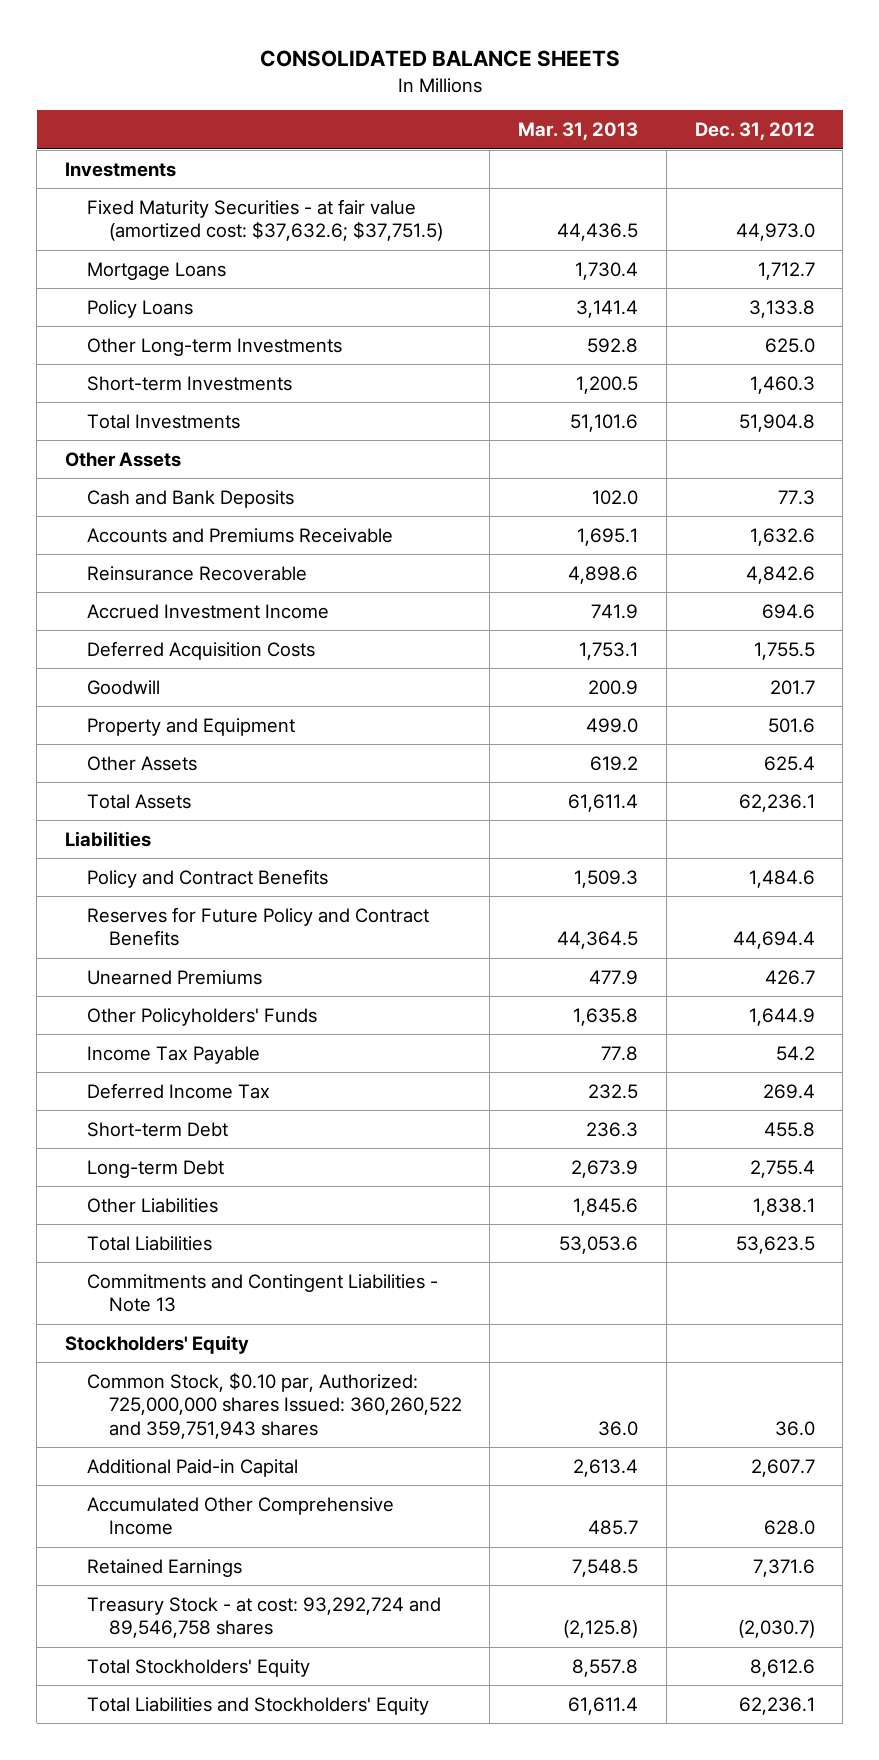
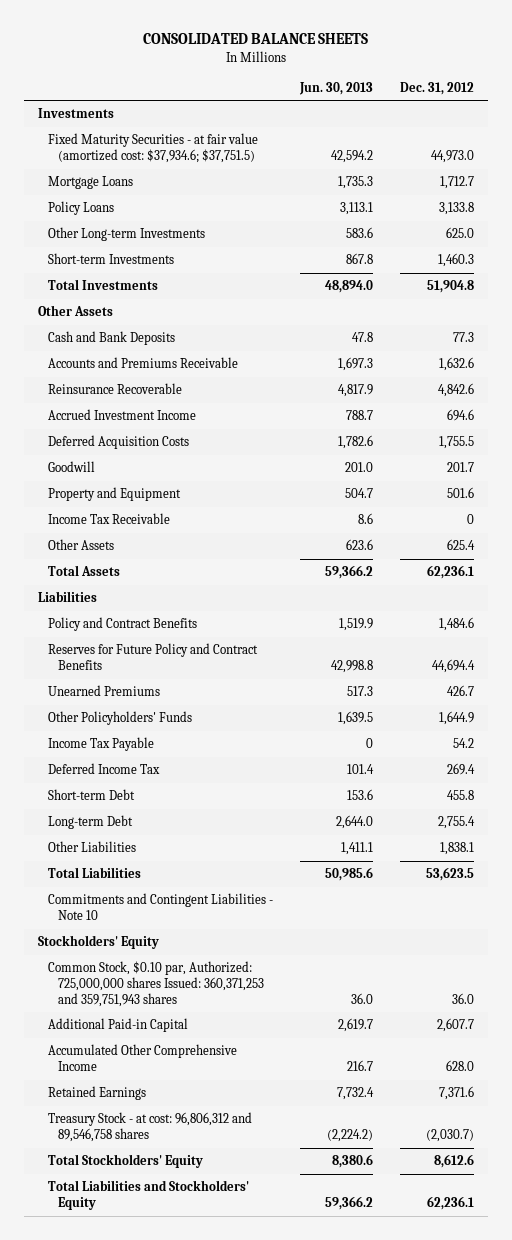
[518,122,639,141] Mar. 31, 2013 -> none
none -> [299,81,374,95] Jun. 30, 2013
[86,198,443,242] Fixed Maturity Securities - at fair value (amortized cost: $37,632.6; $37,751.5) -> [48,133,259,164] Fixed Maturity Securities - at fair value (amortized cost: $37,934.6; $37,751.5)
none -> [48,513,171,525] Income Tax Receivable
[86,1273,438,1313] Commitments and Contingent Liabilities - Note 13 -> [48,893,274,921] Commitments and Contingent Liabilities - Note 10
[86,1371,462,1439] Common Stock, $0.10 par, Authorized: 725,000,000 shares Issued: 360,260,522 and 359,751,943 shares -> [48,961,265,1007] Common Stock, $0.10 par, Authorized: 725,000,000 shares Issued: 360,371,253 and 359,751,943 shares
[86,1596,441,1639] Treasury Stock - at cost: 93,292,724 and 89,546,758 shares -> [48,1112,253,1143] Treasury Stock - at cost: 96,806,312 and 89,546,758 shares

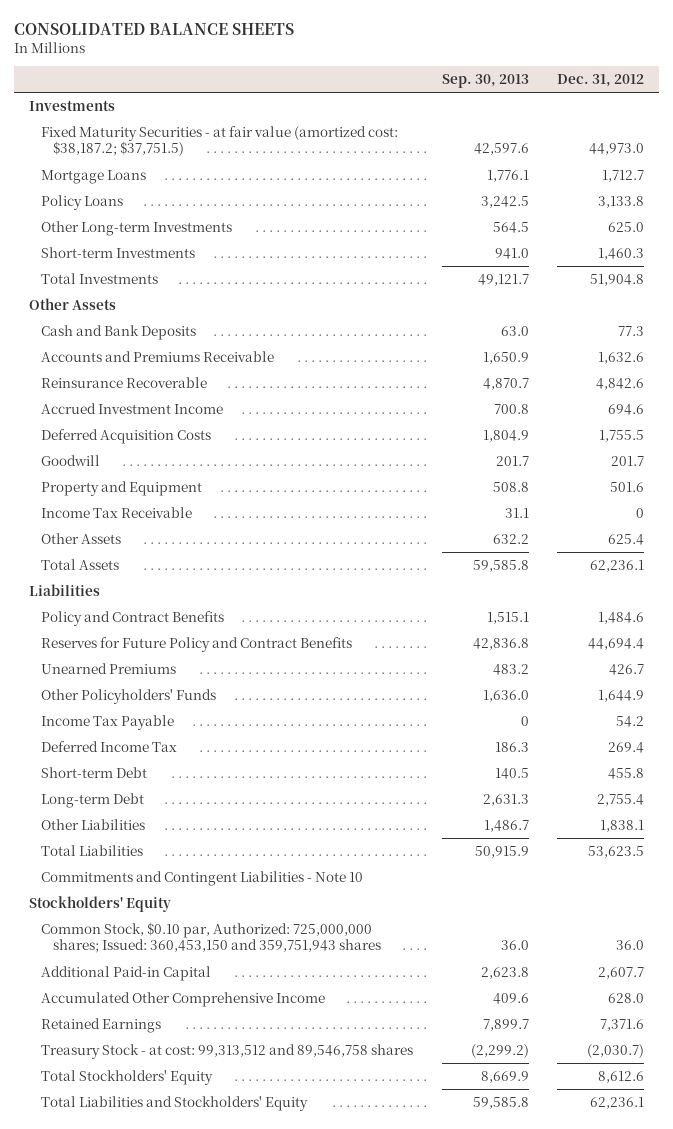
[299,81,374,95] Jun. 30, 2013 -> none
none -> [441,74,529,89] Sep. 30, 2013
[48,133,259,164] Fixed Maturity Securities - at fair value (amortized cost: $37,934.6; $37,751.5) -> [40,125,398,157] Fixed Maturity Securities - at fair value (amortized cost: $38,187.2; $37,751.5)
[48,961,265,1007] Common Stock, $0.10 par, Authorized: 725,000,000 shares Issued: 360,371,253 and 359,751,943 shares -> [40,921,381,954] Common Stock, $0.10 par, Authorized: 725,000,000 shares; Issued: 360,453,150 and 359,751,943 shares
[48,1112,253,1143] Treasury Stock - at cost: 96,806,312 and 89,546,758 shares -> [40,1043,413,1059] Treasury Stock - at cost: 99,313,512 and 89,546,758 shares

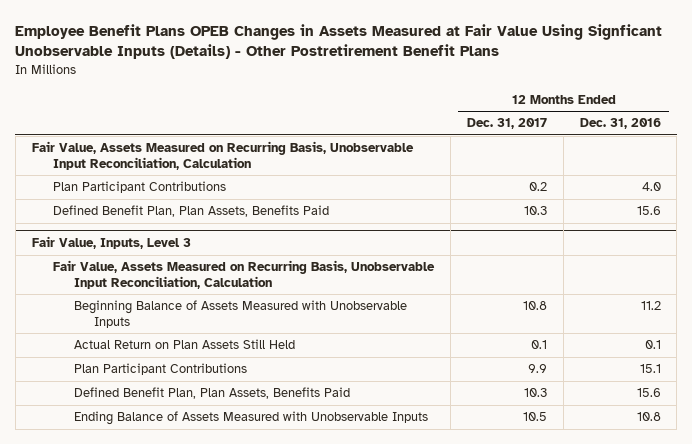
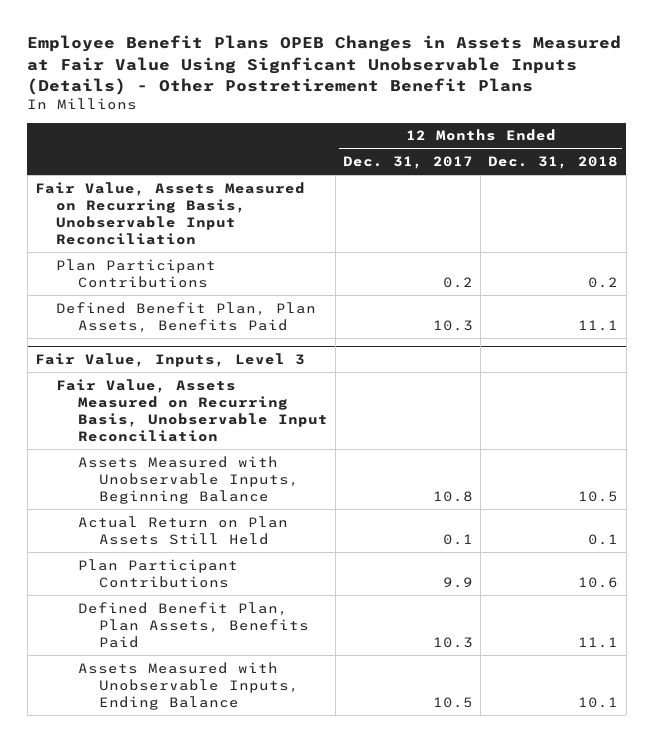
[579,118,661,130] Dec. 31, 2016 -> none
none -> [488,156,619,170] Dec. 31, 2018
[31,141,414,171] Fair Value, Assets Measured on Recurring Basis, Unobservable Input Reconciliation, Calculation -> [34,181,305,246] Fair Value, Assets Measured on Recurring Basis, Unobservable Input Reconciliation
[52,260,435,290] Fair Value, Assets Measured on Recurring Basis, Unobservable Input Reconciliation, Calculation -> [56,378,328,443] Fair Value, Assets Measured on Recurring Basis, Unobservable Input Reconciliation
[73,300,407,329] Beginning Balance of Assets Measured with Unobservable Inputs -> [77,455,300,505] Assets Measured with Unobservable Inputs, Beginning Balance
[73,411,428,426] Ending Balance of Assets Measured with Unobservable Inputs -> [77,661,300,711] Assets Measured with Unobservable Inputs, Ending Balance

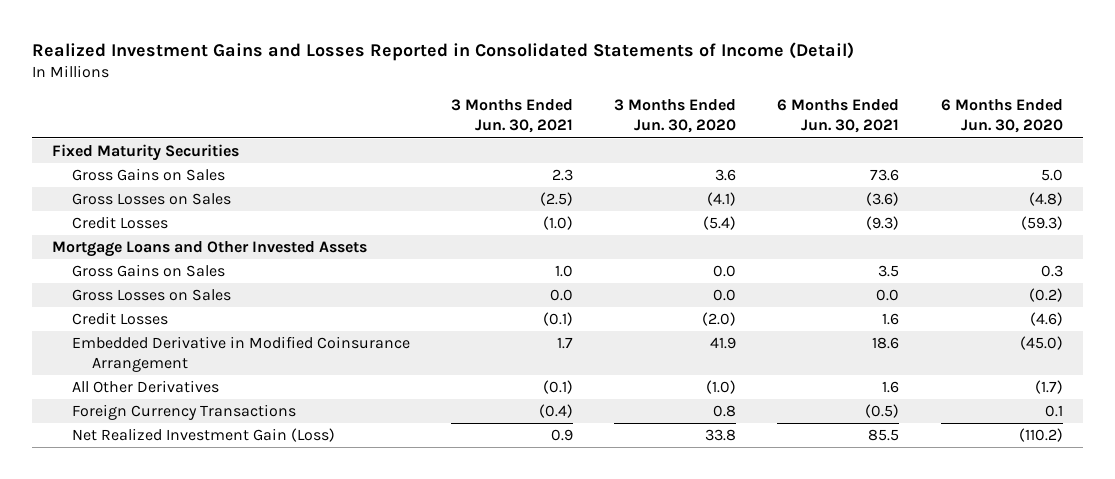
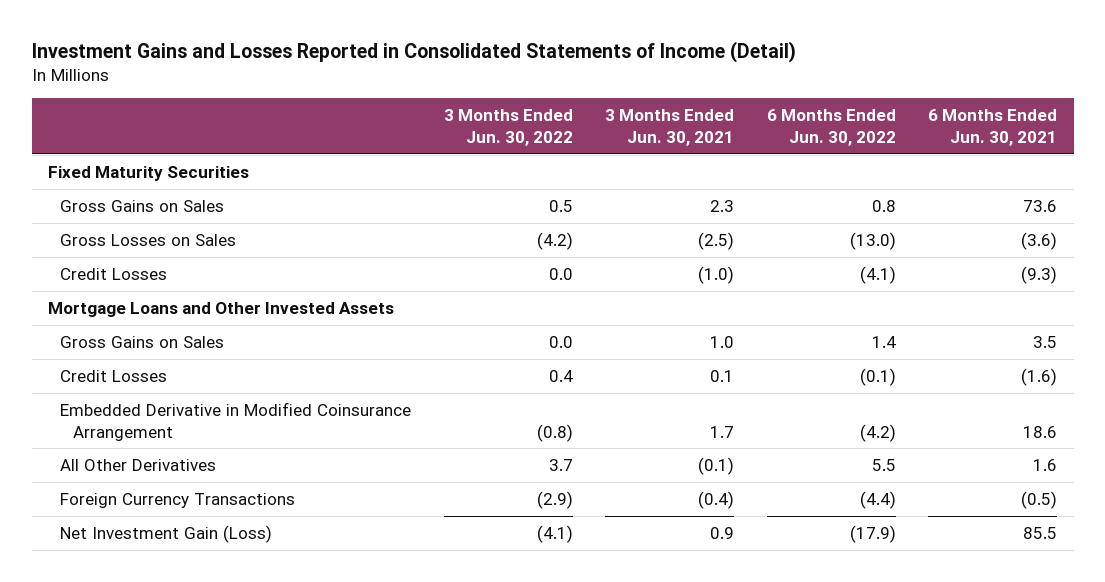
[31,42,854,62] Realized Investment Gains and Losses Reported in Consolidated Statements of Income (Detail) -> [31,41,796,64] Investment Gains and Losses Reported in Consolidated Statements of Income (Detail)
[614,99,737,134] 3 Months Ended Jun. 30, 2020 -> none
[940,99,1063,134] 6 Months Ended Jun. 30, 2020 -> none
none -> [443,109,573,146] 3 Months Ended Jun. 30, 2022
none -> [766,109,896,146] 6 Months Ended Jun. 30, 2022
[72,289,232,302] Gross Losses on Sales -> none
[543,312,574,327] (0.1) -> [710,369,735,382] 0.1
[882,313,900,326] 1.6 -> [1021,367,1058,386] (1.6)
[72,428,336,443] Net Realized Investment Gain (Loss) -> [60,524,273,543] Net Investment Gain (Loss)

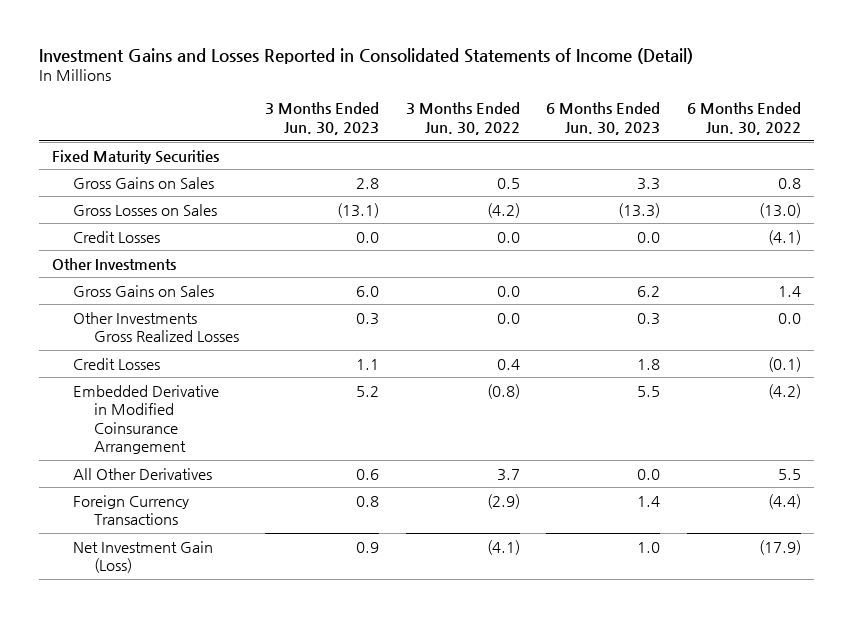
[605,109,735,146] 3 Months Ended Jun. 30, 2021 -> none
[928,109,1058,146] 6 Months Ended Jun. 30, 2021 -> none
none -> [265,102,380,135] 3 Months Ended Jun. 30, 2023
none -> [546,102,661,135] 6 Months Ended Jun. 30, 2023
[47,301,394,317] Mortgage Loans and Other Invested Assets -> [51,257,176,270] Other Investments
none -> [72,311,240,343] Other Investments Gross Realized Losses

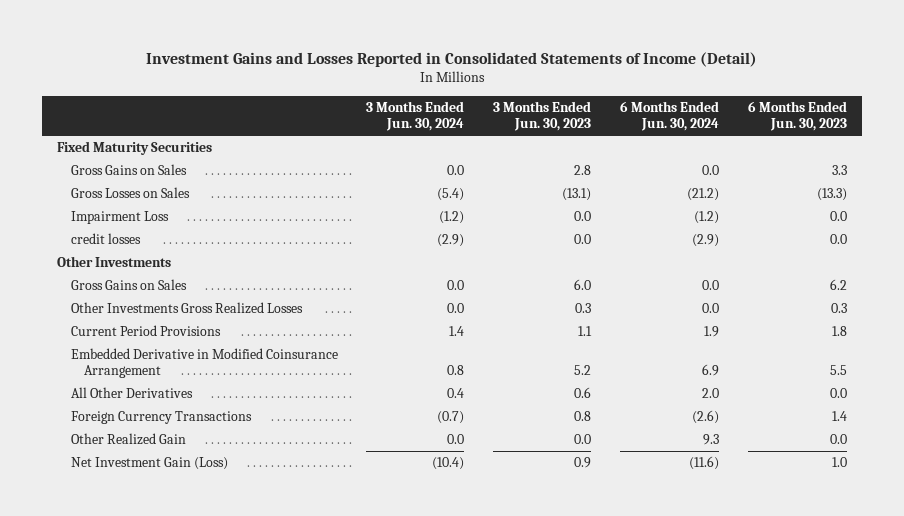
[405,102,520,135] 3 Months Ended Jun. 30, 2022 -> none
[686,102,801,135] 6 Months Ended Jun. 30, 2022 -> none
none -> [366,101,465,132] 3 Months Ended Jun. 30, 2024
none -> [620,101,720,132] 6 Months Ended Jun. 30, 2024
none -> [70,211,169,225] Impairment Loss
[72,230,160,243] Credit Losses -> [70,233,141,245] credit losses
[72,357,160,370] Credit Losses -> [70,325,221,337] Current Period Provisions
none -> [70,433,186,446] Other Realized Gain

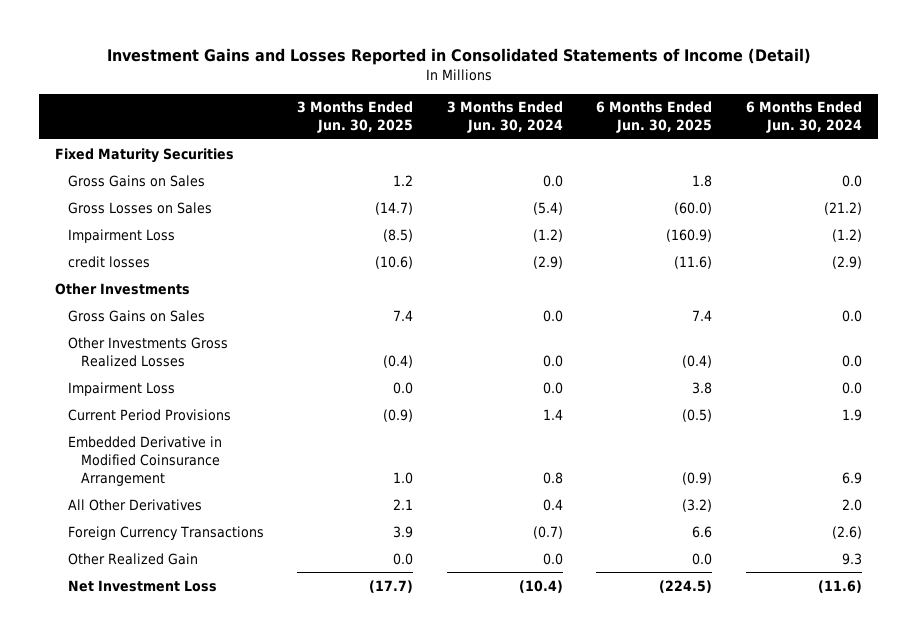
[493,101,592,132] 3 Months Ended Jun. 30, 2023 -> none
[748,101,848,132] 6 Months Ended Jun. 30, 2023 -> none
none -> [297,101,414,134] 3 Months Ended Jun. 30, 2025
none -> [596,101,713,134] 6 Months Ended Jun. 30, 2025
none -> [68,381,176,396] Impairment Loss
[70,457,228,471] Net Investment Gain (Loss) -> [68,579,218,592] Net Investment Loss

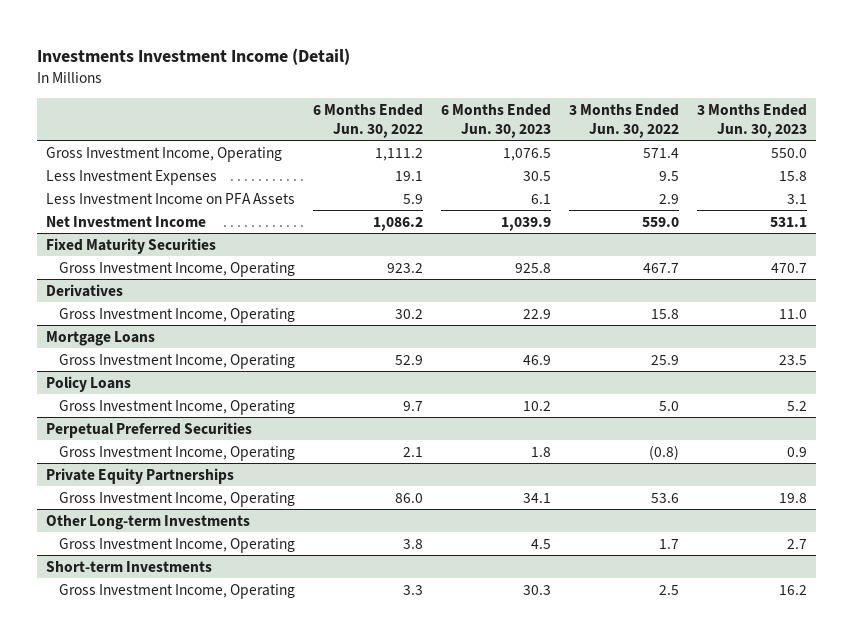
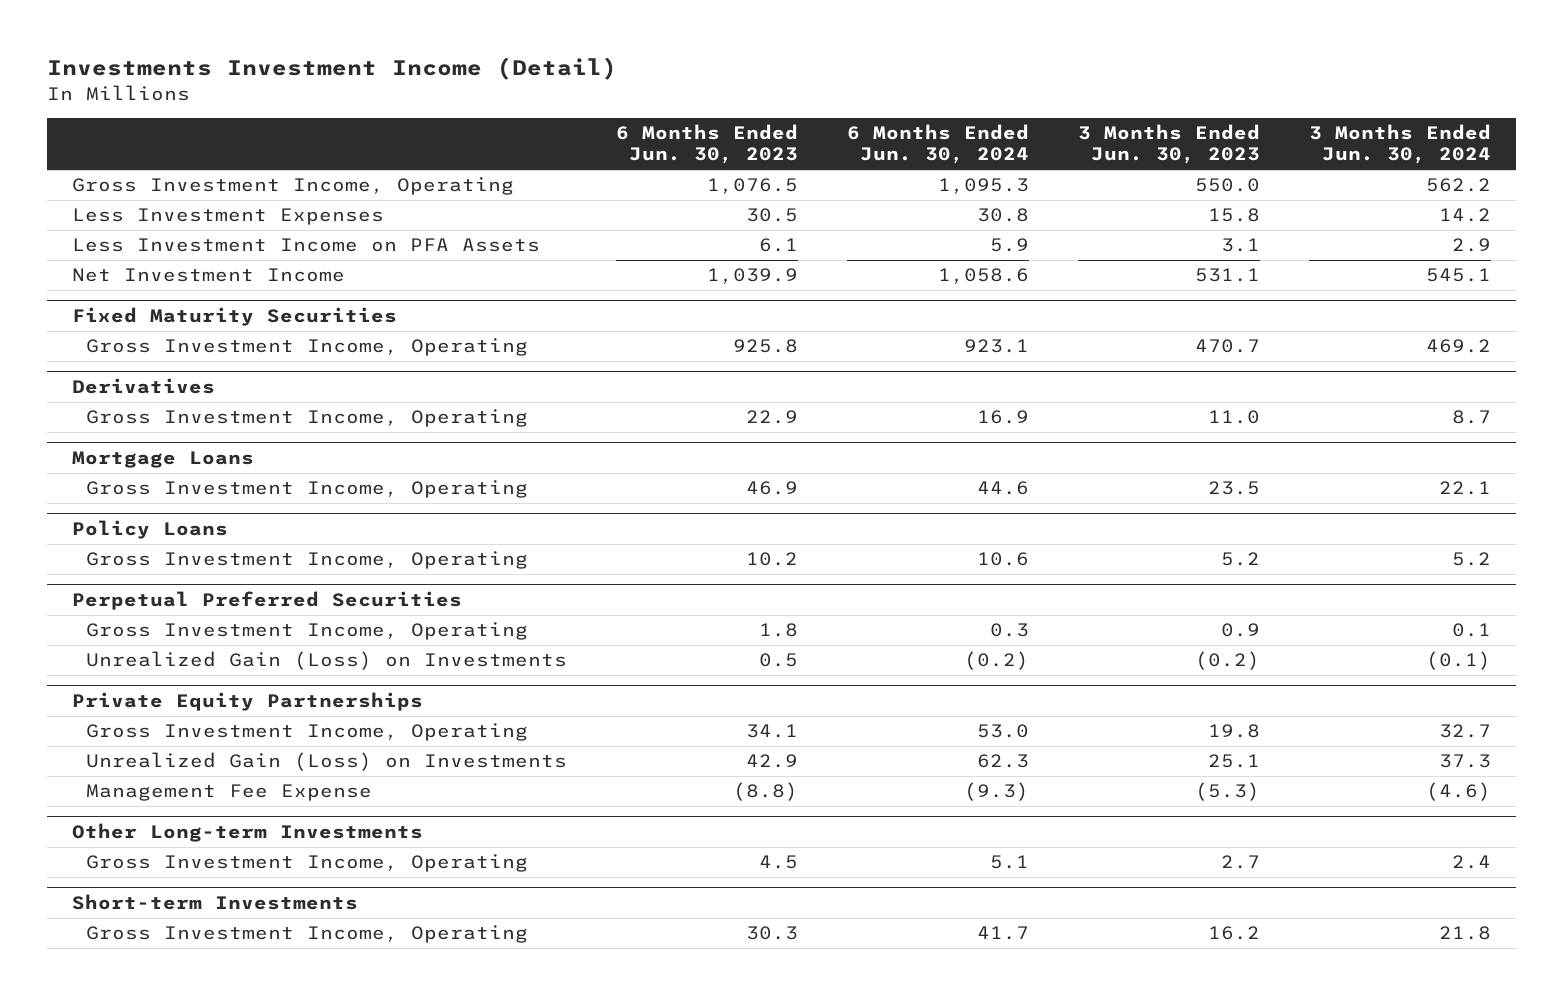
[313,104,424,138] 6 Months Ended Jun. 30, 2022 -> none
[568,104,679,138] 3 Months Ended Jun. 30, 2022 -> none
none -> [847,124,1030,165] 6 Months Ended Jun. 30, 2024
none -> [1309,124,1492,165] 3 Months Ended Jun. 30, 2024
none -> [86,651,568,671] Unrealized Gain (Loss) on Investments
none -> [86,752,568,772] Unrealized Gain (Loss) on Investments
none -> [86,784,373,802] Management Fee Expense

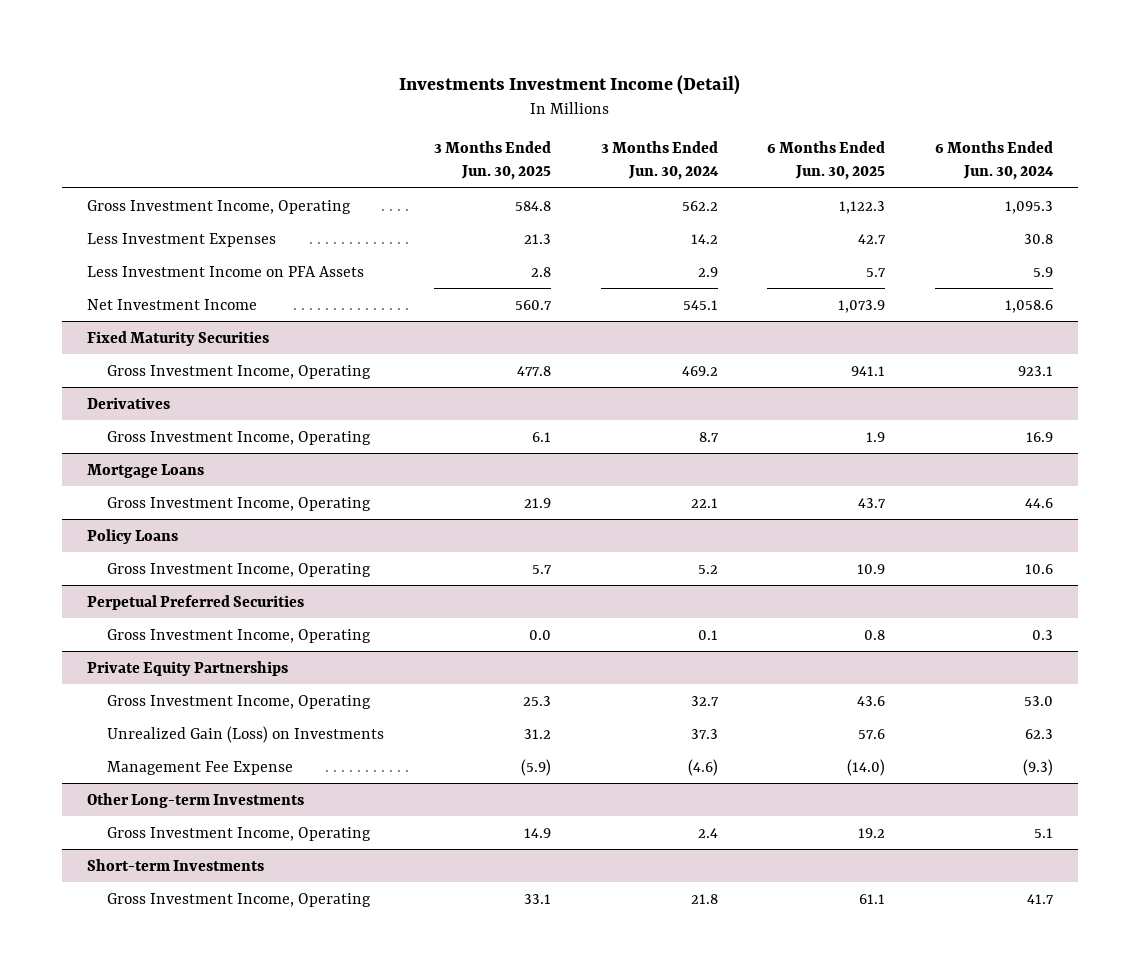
[616,124,799,165] 6 Months Ended Jun. 30, 2023 -> none
[1078,124,1261,165] 3 Months Ended Jun. 30, 2023 -> none
none -> [433,141,551,181] 3 Months Ended Jun. 30, 2025
none -> [767,141,886,181] 6 Months Ended Jun. 30, 2025
[86,651,568,671] Unrealized Gain (Loss) on Investments -> none

